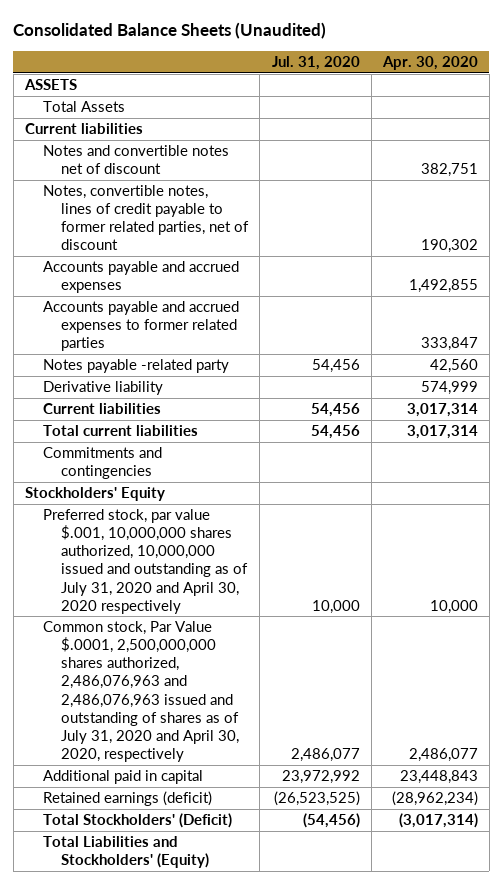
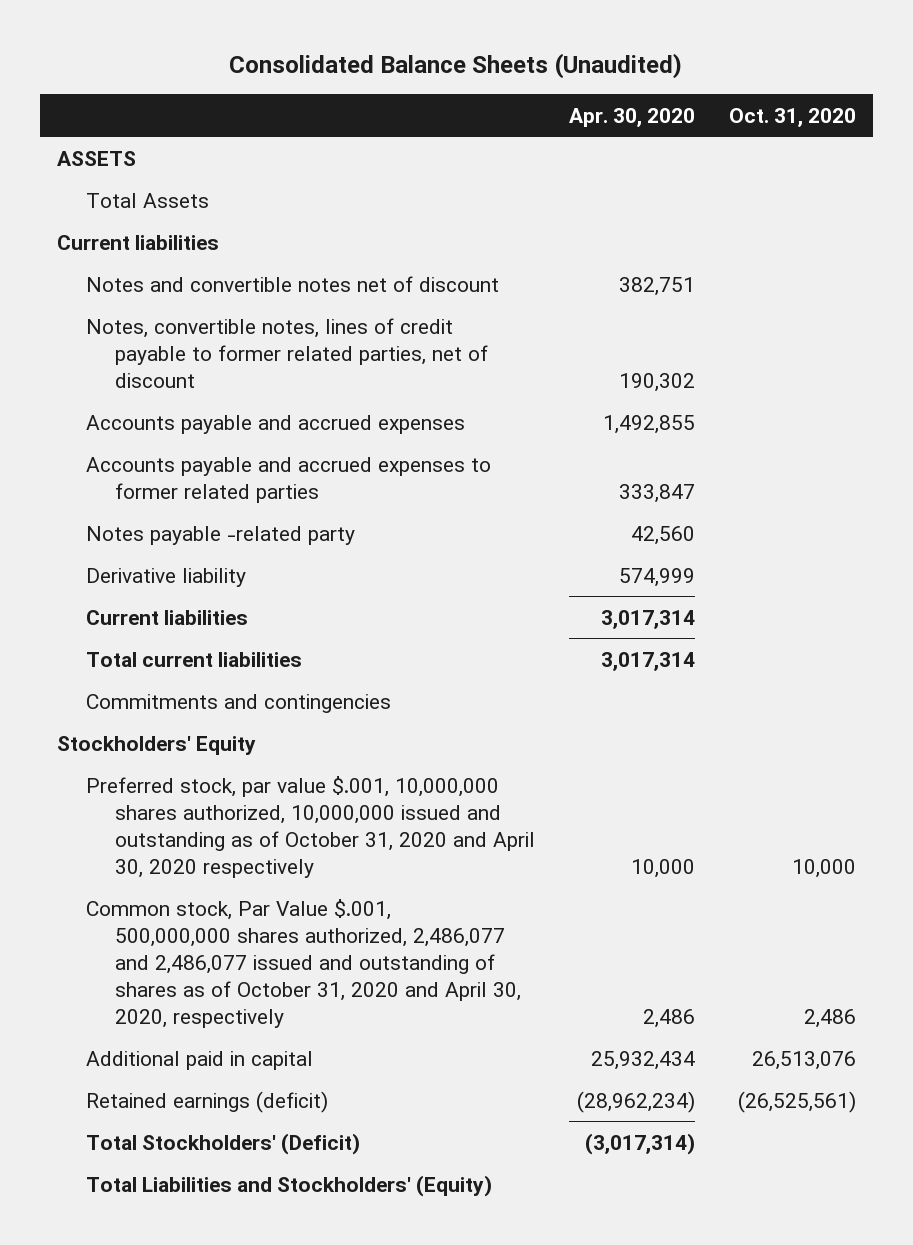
[271,56,360,71] Jul. 31, 2020 -> none
none -> [728,107,856,127] Oct. 31, 2020
[43,509,249,614] Preferred stock, par value $.001, 10,000,000 shares authorized, 10,000,000 issued and outstanding as of July 31, 2020 and April 30, 2020 respectively -> [85,775,535,878] Preferred stock, par value $.001, 10,000,000 shares authorized, 10,000,000 issued and outstanding as of October 31, 2020 and April 30, 2020 respectively
[43,621,240,762] Common stock, Par Value $.0001, 2,500,000,000 shares authorized, 2,486,076,963 and 2,486,076,963 issued and outstanding of shares as of July 31, 2020 and April 30, 2020, respectively -> [85,898,521,1028] Common stock, Par Value $.001, 500,000,000 shares authorized, 2,486,077 and 2,486,077 issued and outstanding of shares as of October 31, 2020 and April 30, 2020, respectively
[408,747,478,762] 2,486,077 -> [642,1008,695,1028] 2,486
[399,770,478,785] 23,448,843 -> [590,1050,695,1070] 25,932,434

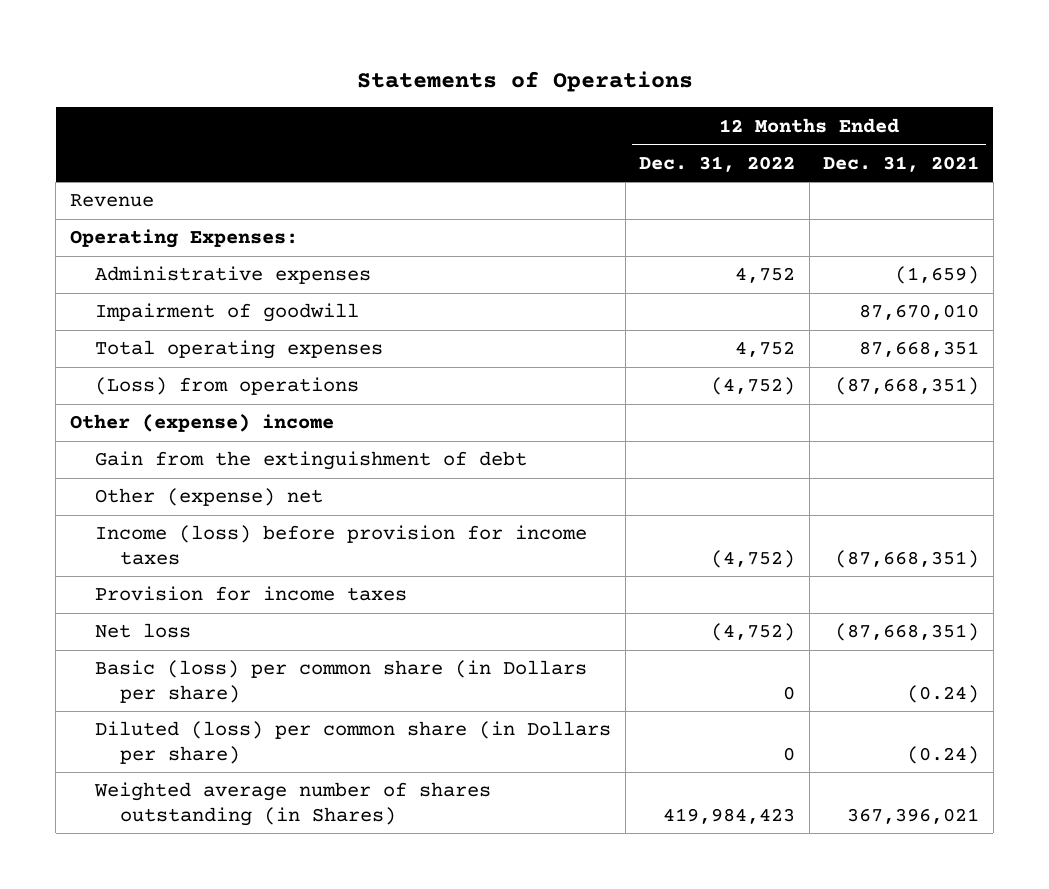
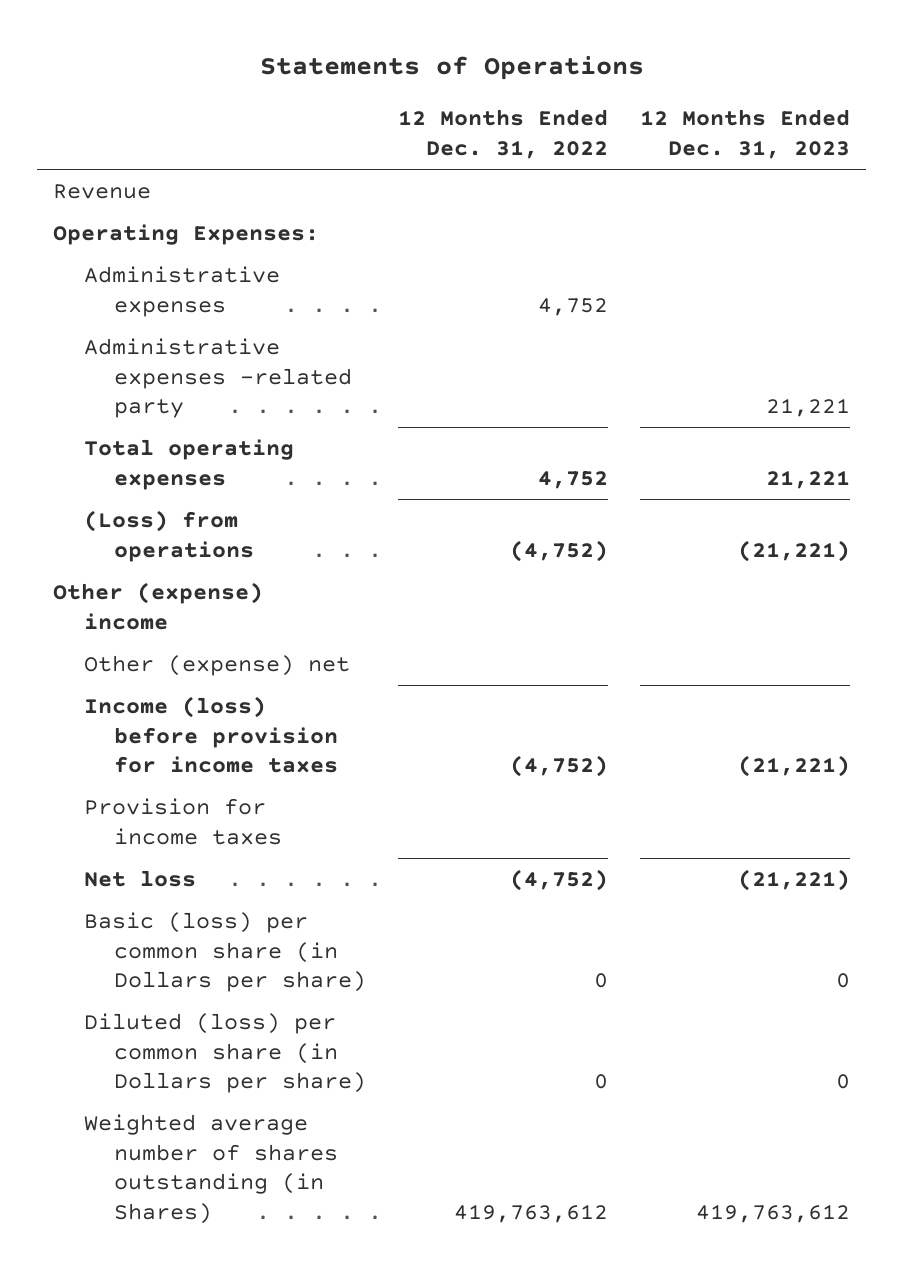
[823,155,980,172] Dec. 31, 2021 -> none
none -> [640,109,851,160] 12 Months Ended Dec. 31, 2023
[95,303,360,323] Impairment of goodwill -> none
none -> [83,337,352,419] Administrative expenses -related party
[95,451,528,471] Gain from the extinguishment of debt -> none
[663,807,796,824] 419,984,423 -> [454,1204,609,1224] 419,763,612

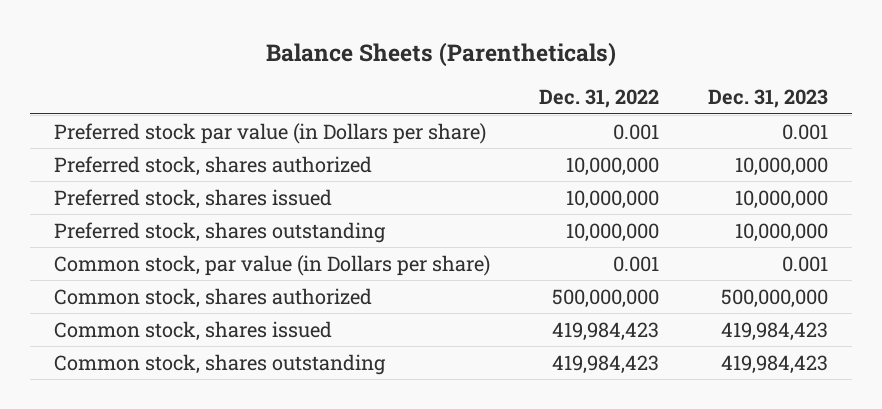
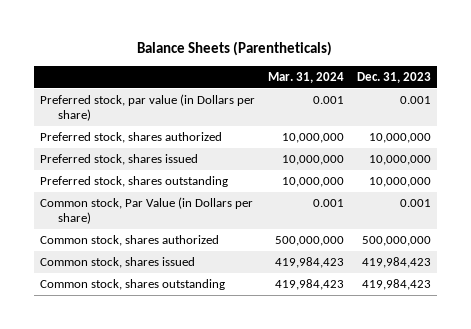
[539,89,660,109] Dec. 31, 2022 -> none
none -> [267,71,344,83] Mar. 31, 2024
[54,122,487,144] Preferred stock par value (in Dollars per share) -> [40,94,256,122] Preferred stock, par value (in Dollars per share)
[54,254,491,276] Common stock, par value (in Dollars per share) -> [40,197,254,225] Common stock, Par Value (in Dollars per share)

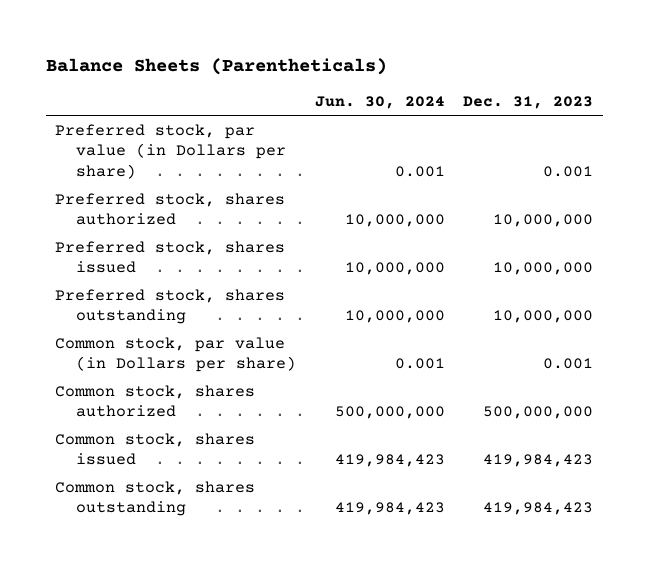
[267,71,344,83] Mar. 31, 2024 -> none
none -> [314,96,445,110] Jun. 30, 2024
[40,197,254,225] Common stock, Par Value (in Dollars per share) -> [55,336,296,373] Common stock, par value (in Dollars per share)

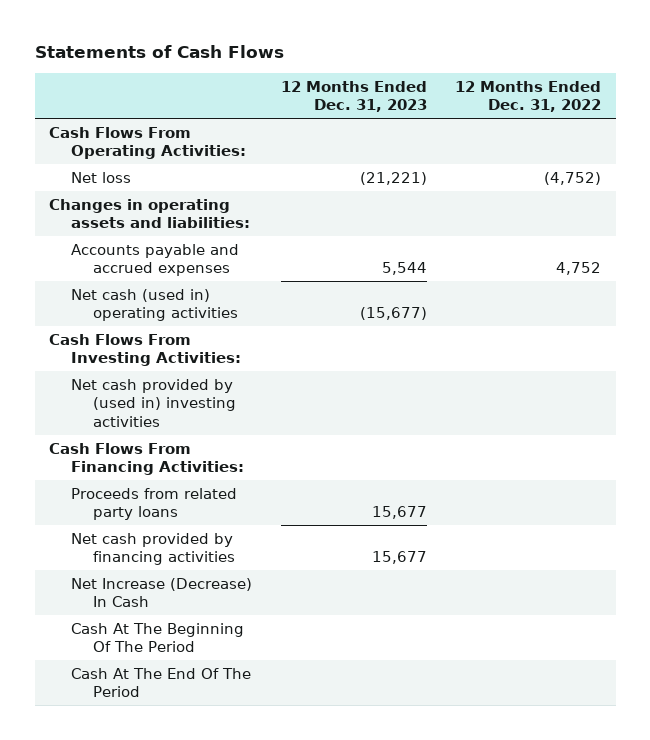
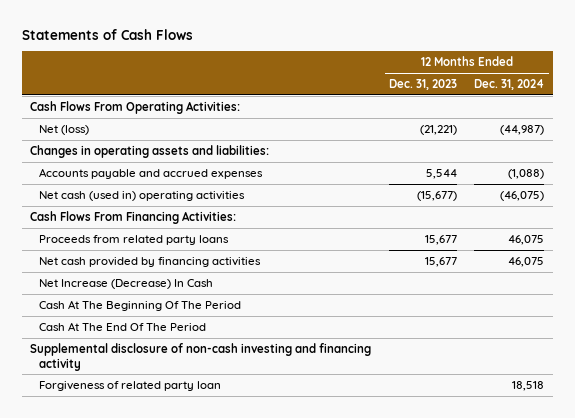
[455,80,602,113] 12 Months Ended Dec. 31, 2022 -> none
none -> [474,78,545,90] Dec. 31, 2024
[71,171,132,183] Net loss -> [38,124,89,135] Net (loss)
[49,333,242,367] Cash Flows From Investing Activities: -> none
[71,378,236,427] Net cash provided by (used in) investing activities -> none
none -> [30,342,372,371] Supplemental disclosure of non-cash investing and financing activity
none -> [38,380,221,391] Forgiveness of related party loan

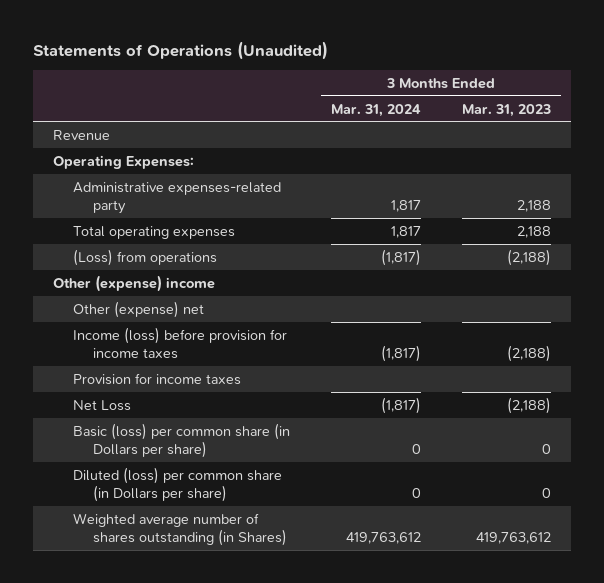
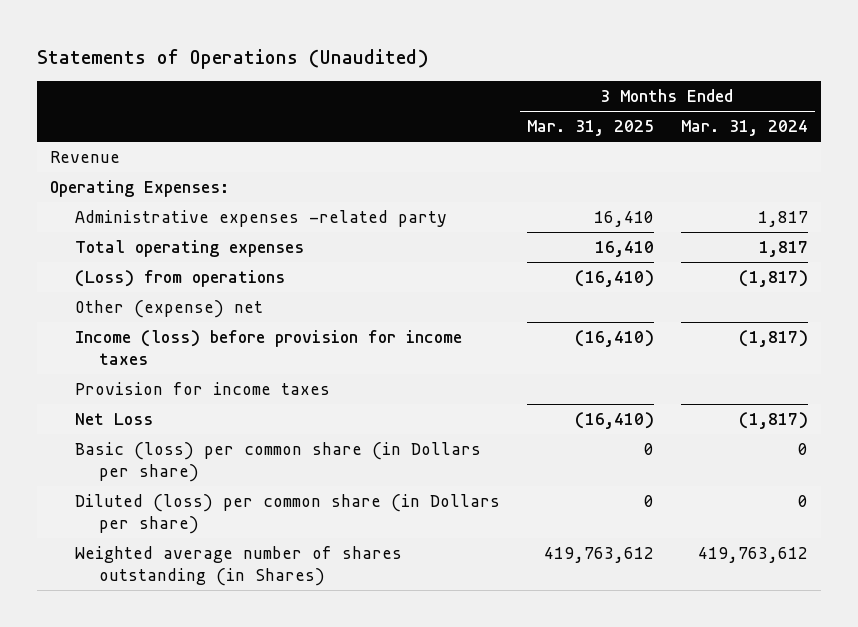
[461,103,551,117] Mar. 31, 2023 -> none
none -> [526,120,654,137] Mar. 31, 2025
[73,181,282,214] Administrative expenses-related party -> [74,210,447,228] Administrative expenses -related party
[53,274,216,292] Other (expense) income -> none

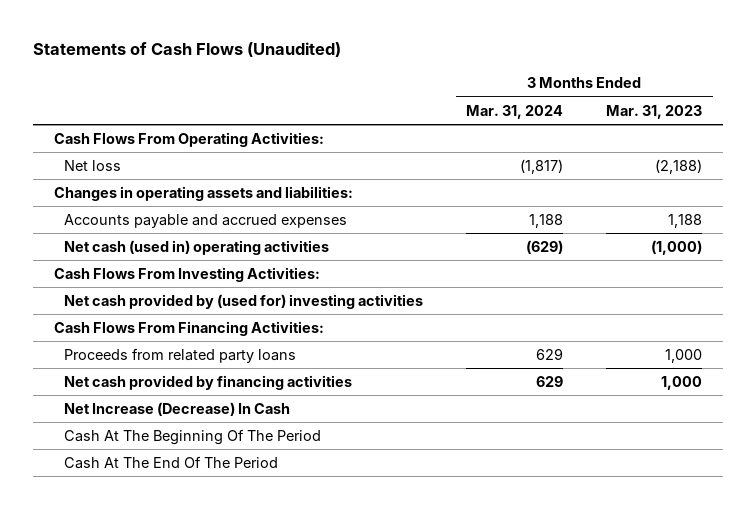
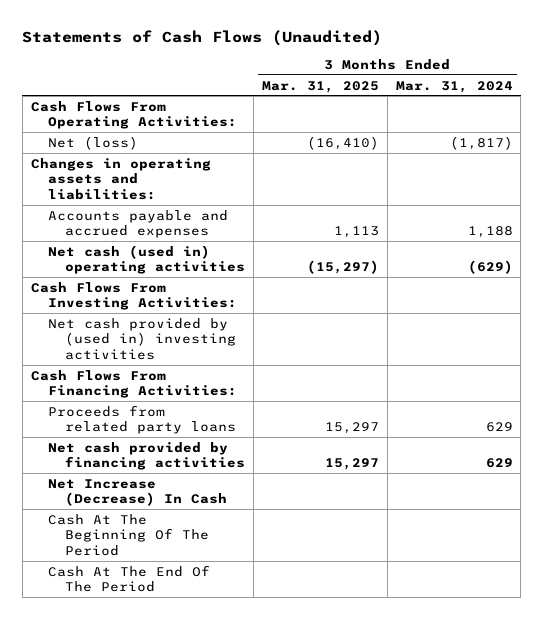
[606,104,703,119] Mar. 31, 2023 -> none
none -> [261,80,379,93] Mar. 31, 2025
[64,159,122,171] Net loss -> [47,135,138,150] Net (loss)
[64,293,424,309] Net cash provided by (used for) investing activities -> [47,317,237,360] Net cash provided by (used in) investing activities

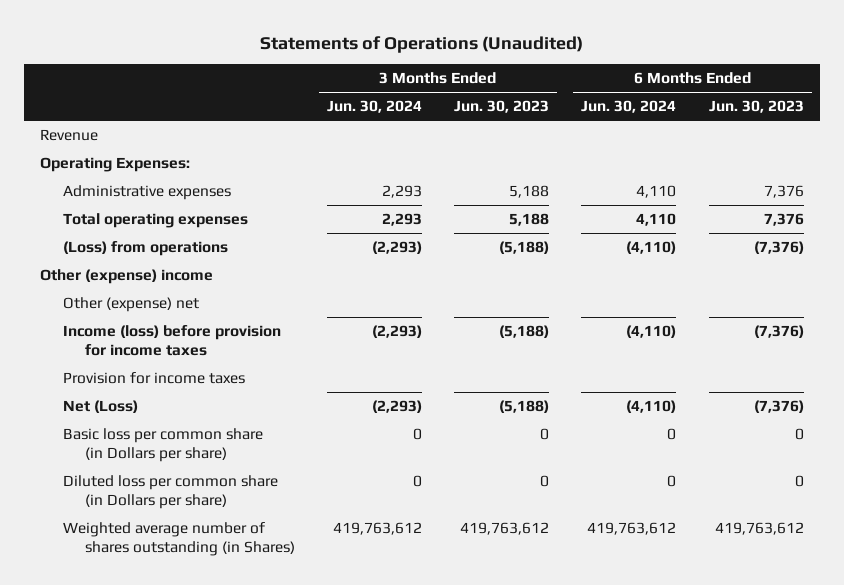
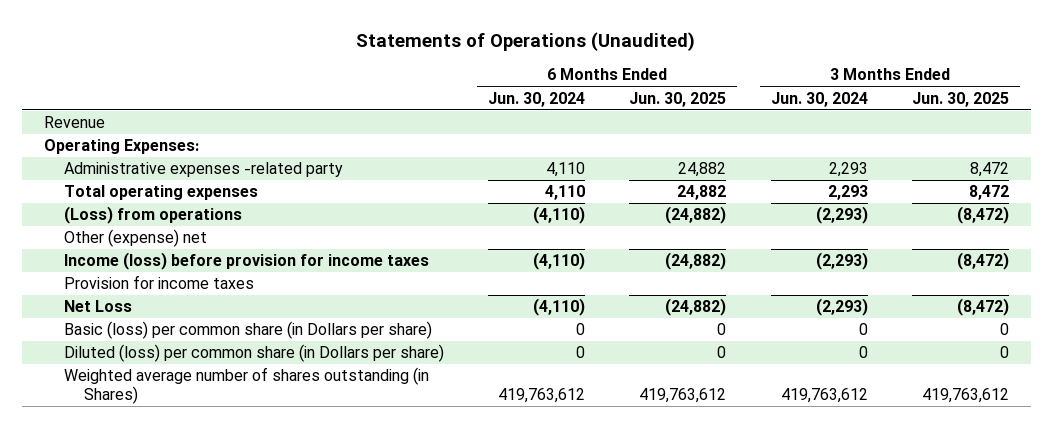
[454,100,550,114] Jun. 30, 2023 -> none
[708,100,804,114] Jun. 30, 2023 -> none
none -> [629,91,727,107] Jun. 30, 2025
none -> [911,91,1009,107] Jun. 30, 2025
[62,185,231,201] Administrative expenses -> [63,162,343,178] Administrative expenses -related party
[40,269,214,285] Other (expense) income -> none
[62,400,138,414] Net (Loss) -> [63,300,132,313] Net Loss
[62,428,263,463] Basic loss per common share (in Dollars per share) -> [63,321,432,340] Basic (loss) per common share (in Dollars per share)
[62,475,278,510] Diluted loss per common share (in Dollars per share) -> [63,344,444,363] Diluted (loss) per common share (in Dollars per share)

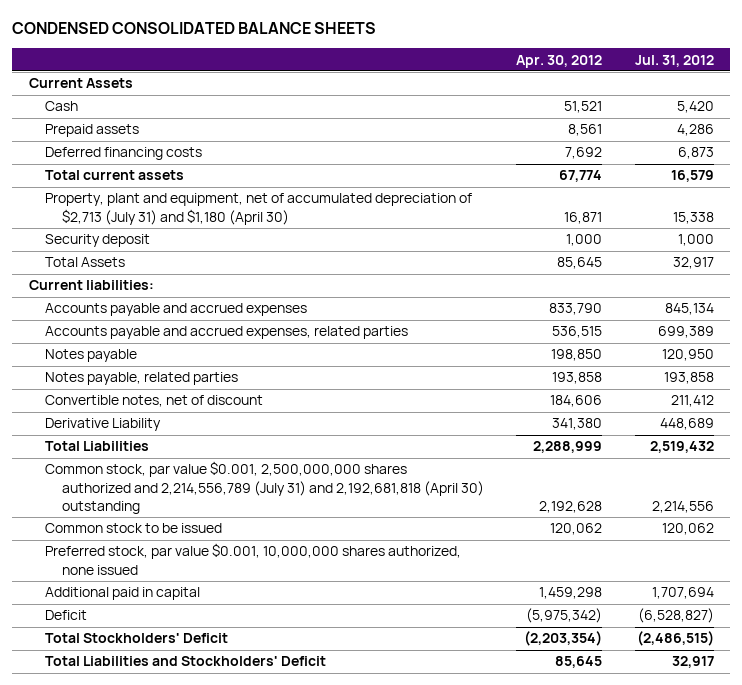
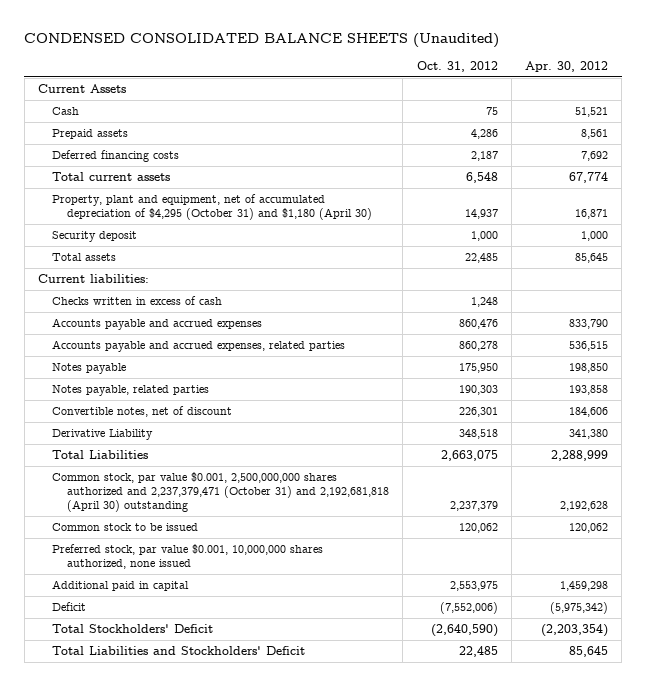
[12,22,377,35] CONDENSED CONSOLIDATED BALANCE SHEETS -> [24,32,500,48] CONDENSED CONSOLIDATED BALANCE SHEETS (Unaudited)
[634,54,714,67] Jul. 31, 2012 -> none
none -> [416,60,498,72] Oct. 31, 2012
[45,193,473,225] Property, plant and equipment, net of accumulated depreciation of $2,713 (July 31) and $1,180 (April 30) -> [52,194,373,221] Property, plant and equipment, net of accumulated depreciation of $4,295 (October 31) and $1,180 (April 30)
[45,257,126,268] Total Assets -> [52,253,117,262] Total assets
none -> [52,296,223,306] Checks written in excess of cash
[45,461,484,514] Common stock, par value $0.001, 2,500,000,000 shares authorized and 2,214,556,789 (July 31) and 2,192,681,818 (April 30) outstanding -> [52,472,390,513] Common stock, par value $0.001, 2,500,000,000 shares authorized and 2,237,379,471 (October 31) and 2,192,681,818 (April 30) outstanding

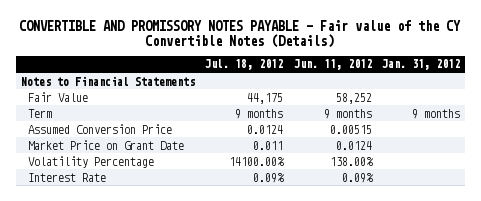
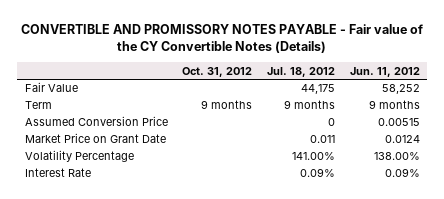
[381,59,460,71] Jan. 31, 2012 -> none
none -> [182,66,253,77] Oct. 31, 2012
[20,75,195,86] Notes to Financial Statements -> none
[247,124,284,134] 0.0124 -> [328,118,336,127] 0
[229,156,286,166] 14100.00% -> [292,152,336,161] 141.00%

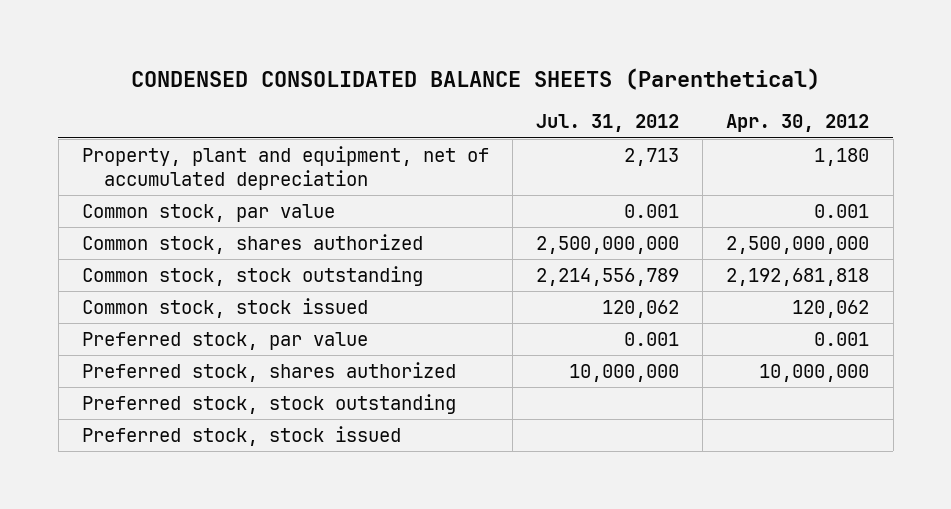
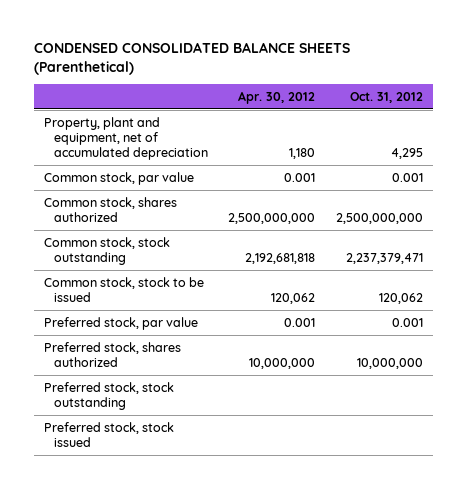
[536,114,680,133] Jul. 31, 2012 -> none
none -> [349,92,423,104] Oct. 31, 2012
[81,297,368,318] Common stock, stock issued -> [43,276,204,302] Common stock, stock to be issued

